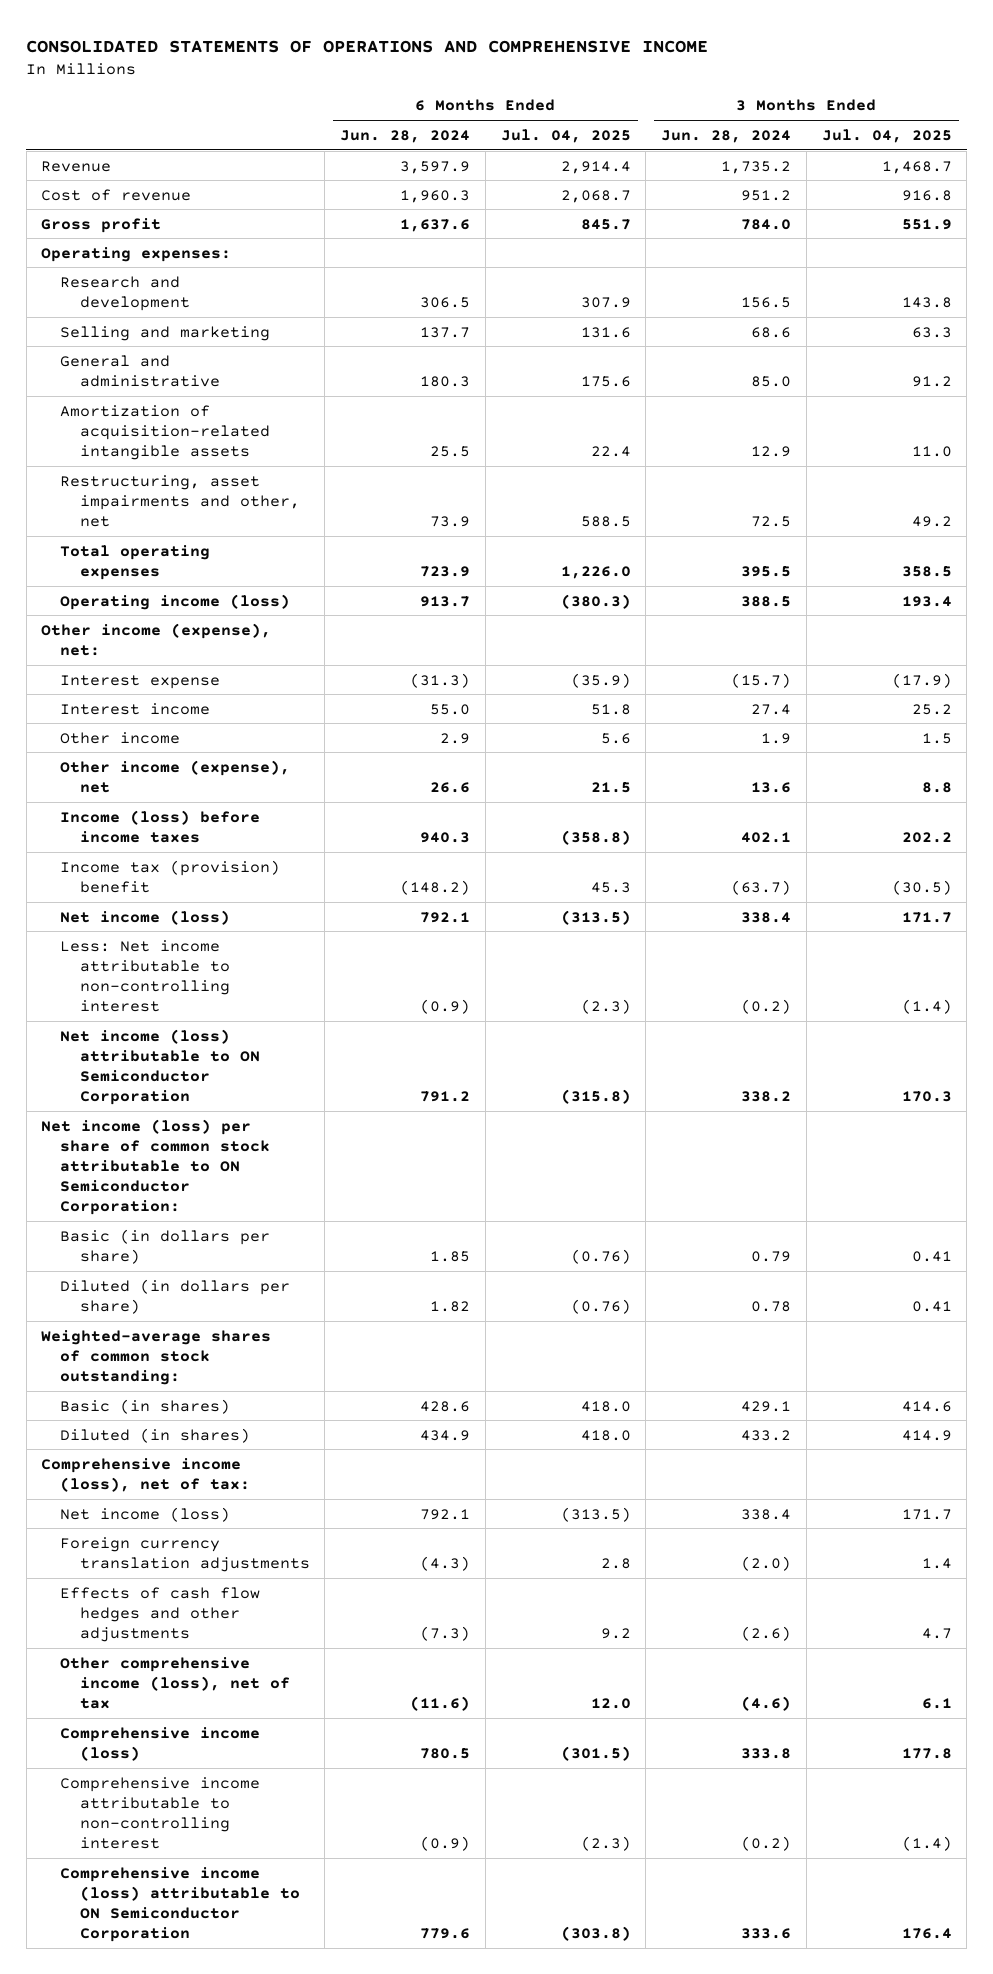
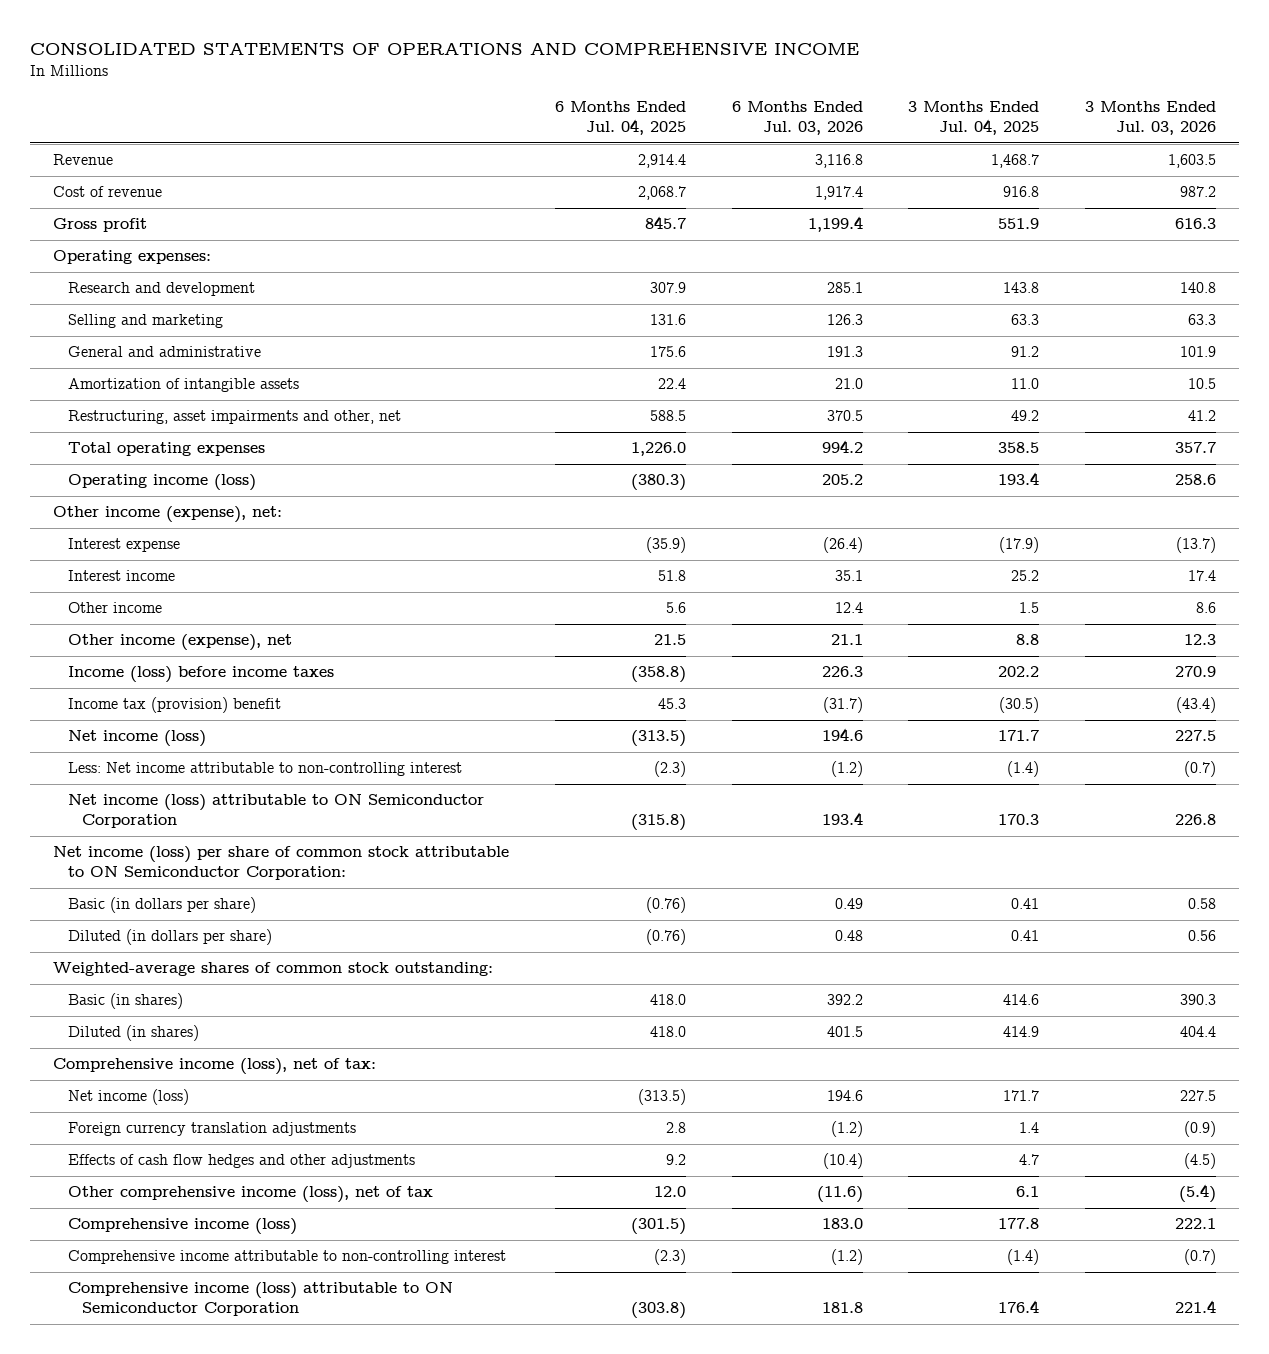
[340,129,471,143] Jun. 28, 2024 -> none
[661,129,792,143] Jun. 28, 2024 -> none
none -> [731,101,863,136] 6 Months Ended Jul. 03, 2026
none -> [1085,101,1217,136] 3 Months Ended Jul. 03, 2026
[60,404,270,460] Amortization of acquisition-related intangible assets -> [67,378,299,393] Amortization of intangible assets

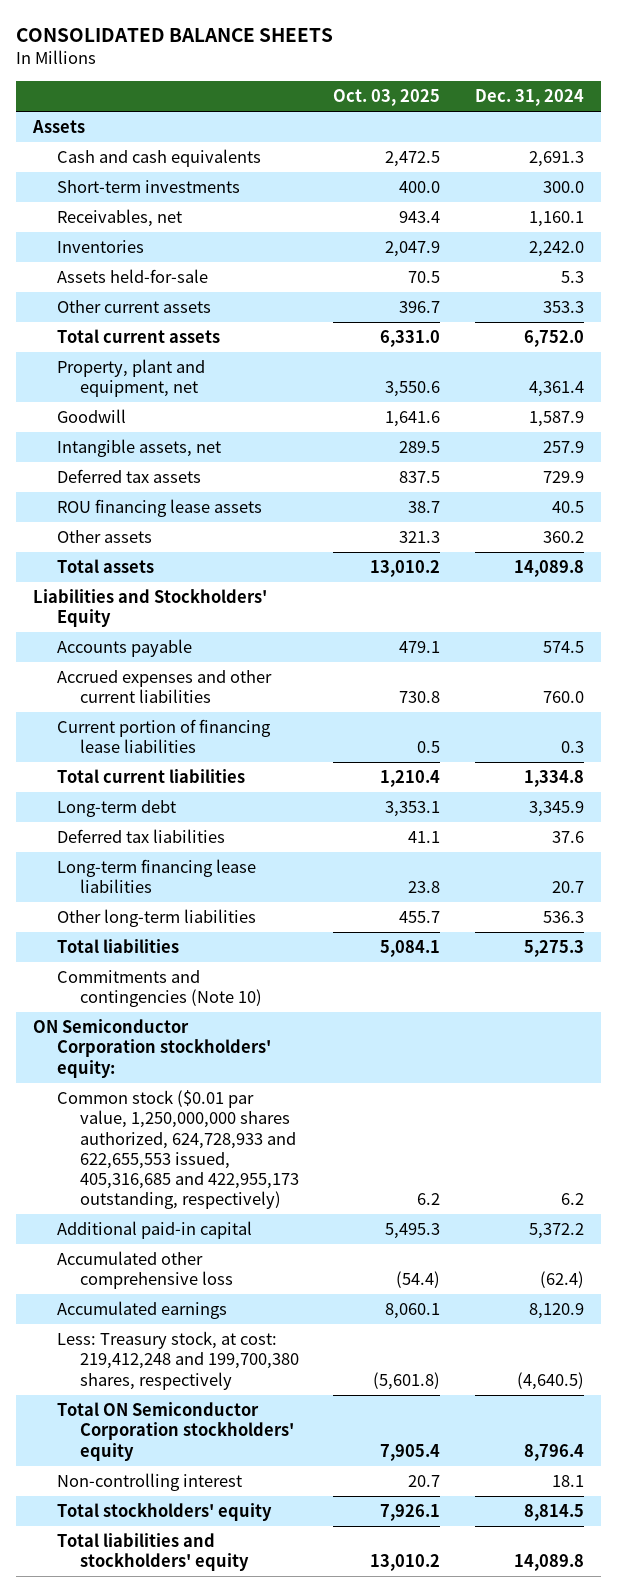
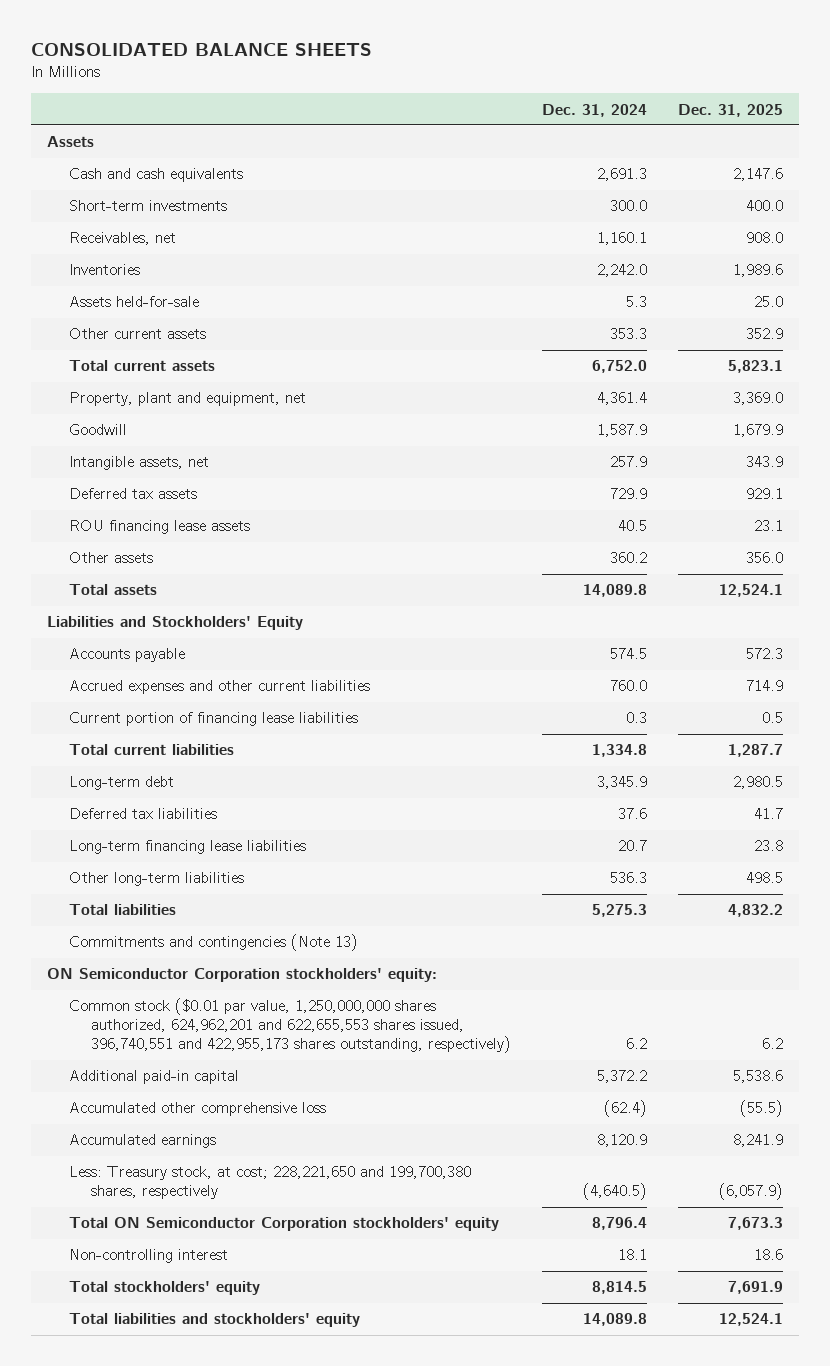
[333,89,441,107] Oct. 03, 2025 -> none
none -> [678,103,784,117] Dec. 31, 2025
[56,970,263,1008] Commitments and contingencies (Note 10) -> [68,934,358,952] Commitments and contingencies (Note 13)
[56,1090,300,1210] Common stock ($0.01 par value, 1,250,000,000 shares authorized, 624,728,933 and 622,655,553 issued, 405,316,685 and 422,955,173 outstanding, respectively) -> [68,998,512,1054] Common stock ($0.01 par value, 1,250,000,000 shares authorized, 624,962,201 and 622,655,553 shares issued, 396,740,551 and 422,955,173 shares outstanding, respectively)
[56,1331,300,1390] Less: Treasury stock, at cost: 219,412,248 and 199,700,380 shares, respectively -> [68,1166,471,1200] Less: Treasury stock, at cost; 228,221,650 and 199,700,380 shares, respectively

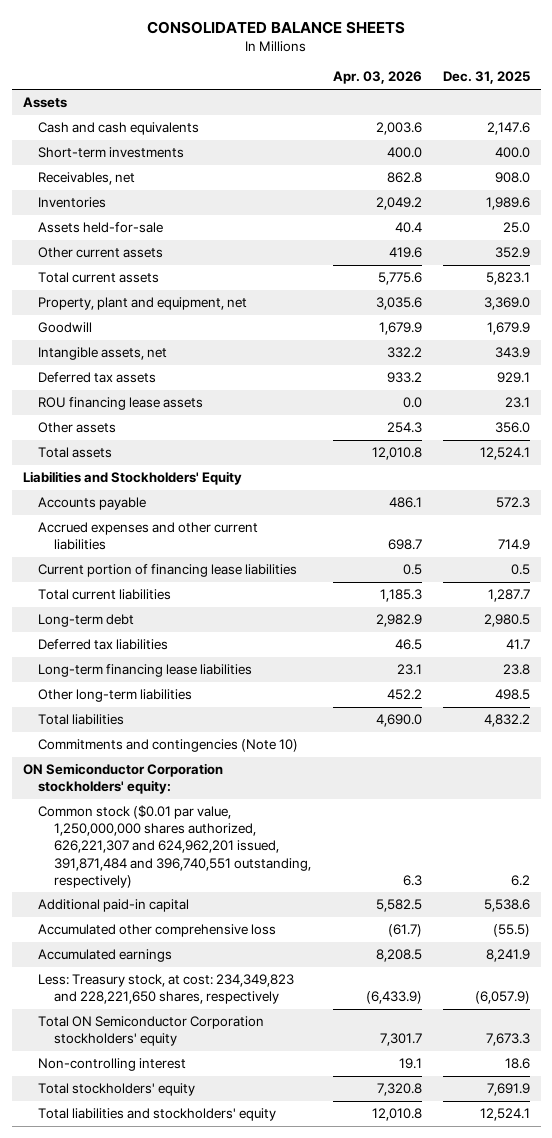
[542,103,648,117] Dec. 31, 2024 -> none
none -> [332,71,422,85] Apr. 03, 2026
[68,934,358,952] Commitments and contingencies (Note 13) -> [38,739,299,753] Commitments and contingencies (Note 10)
[68,998,512,1054] Common stock ($0.01 par value, 1,250,000,000 shares authorized, 624,962,201 and 622,655,553 shares issued, 396,740,551 and 422,955,173 shares outstanding, respectively) -> [38,805,312,888] Common stock ($0.01 par value, 1,250,000,000 shares authorized, 626,221,307 and 624,962,201 issued, 391,871,484 and 396,740,551 outstanding, respectively)
[68,1166,471,1200] Less: Treasury stock, at cost; 228,221,650 and 199,700,380 shares, respectively -> [38,974,295,1005] Less: Treasury stock, at cost: 234,349,823 and 228,221,650 shares, respectively

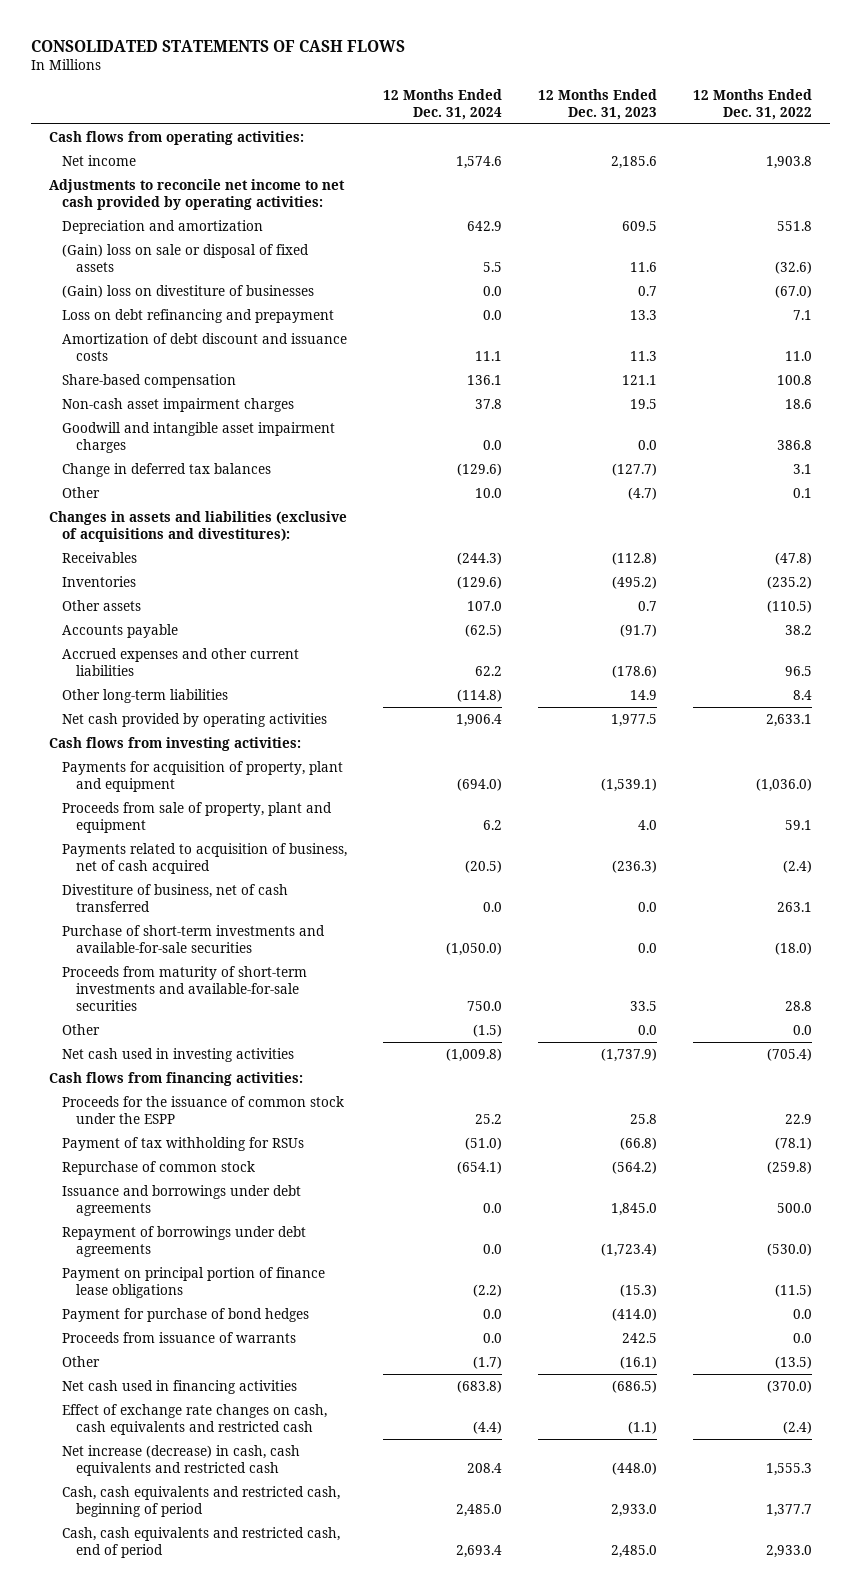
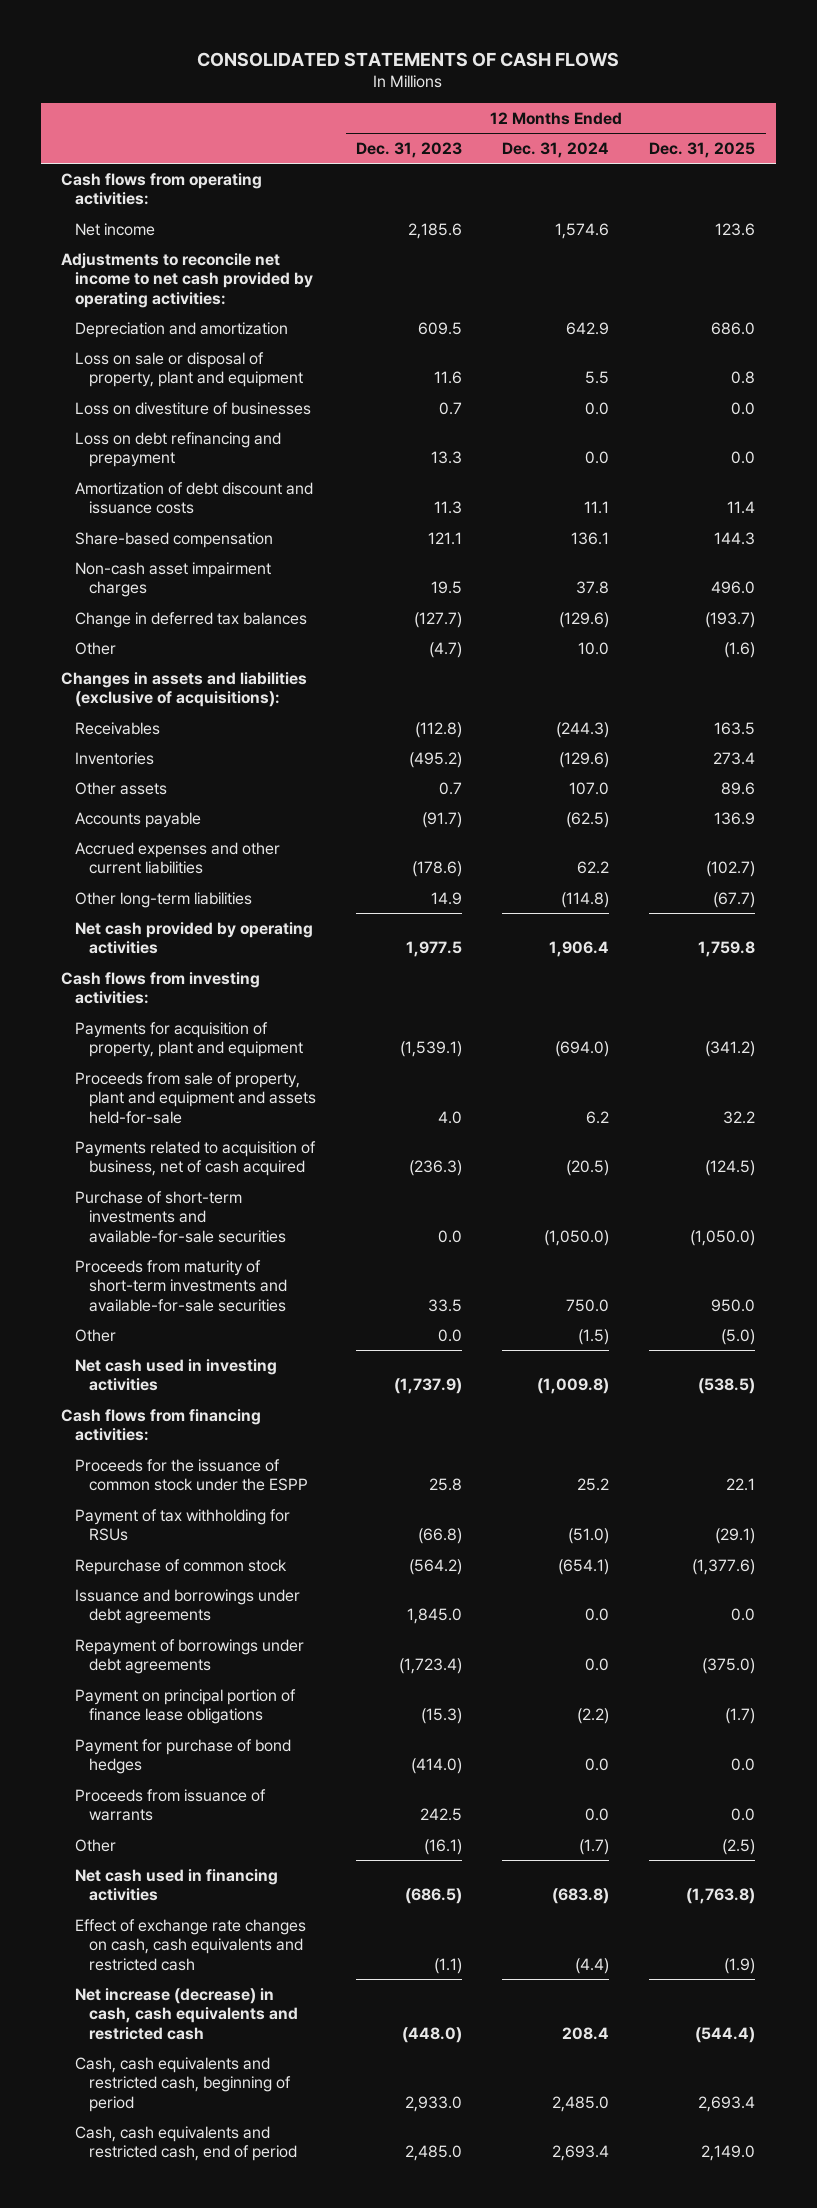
[693,89,813,120] 12 Months Ended Dec. 31, 2022 -> none
none -> [649,142,756,159] Dec. 31, 2025
[62,243,310,272] (Gain) loss on sale or disposal of fixed assets -> [75,351,303,388] Loss on sale or disposal of property, plant and equipment
[62,284,315,298] (Gain) loss on divestiture of businesses -> [75,401,312,415] Loss on divestiture of businesses
[62,421,336,453] Goodwill and intangible asset impairment charges -> none
[48,510,347,542] Changes in assets and liabilities (exclusive of acquisitions and divestitures): -> [61,671,308,708] Changes in assets and liabilities (exclusive of acquisitions):
[62,801,333,833] Proceeds from sale of property, plant and equipment -> [75,1071,316,1124] Proceeds from sale of property, plant and equipment and assets held-for-sale
[62,883,289,912] Divestiture of business, net of cash transferred -> none

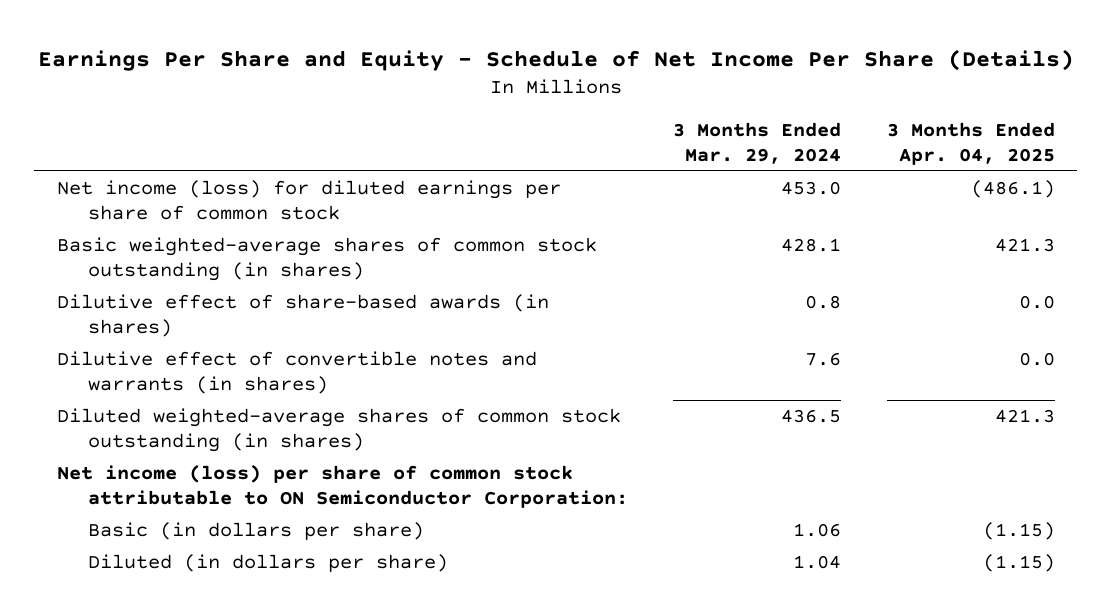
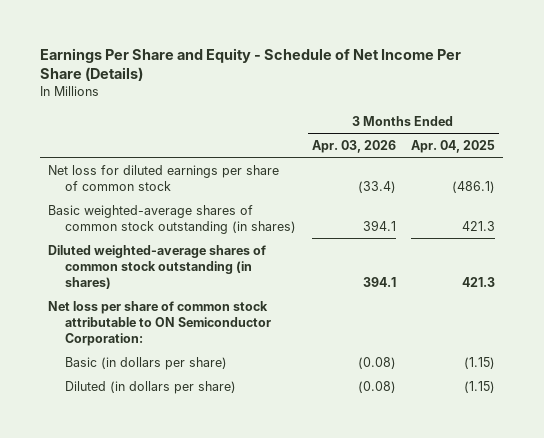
[673,121,842,164] 3 Months Ended Mar. 29, 2024 -> none
none -> [311,139,396,153] Apr. 03, 2026
[56,180,561,221] Net income (loss) for diluted earnings per share of common stock -> [48,164,280,191] Net loss for diluted earnings per share of common stock
[56,294,549,338] Dilutive effect of share-based awards (in shares) -> none
[56,351,537,395] Dilutive effect of convertible notes and warrants (in shares) -> none
[56,465,628,509] Net income (loss) per share of common stock attributable to ON Semiconductor Corporation: -> [48,300,271,346] Net loss per share of common stock attributable to ON Semiconductor Corporation:

